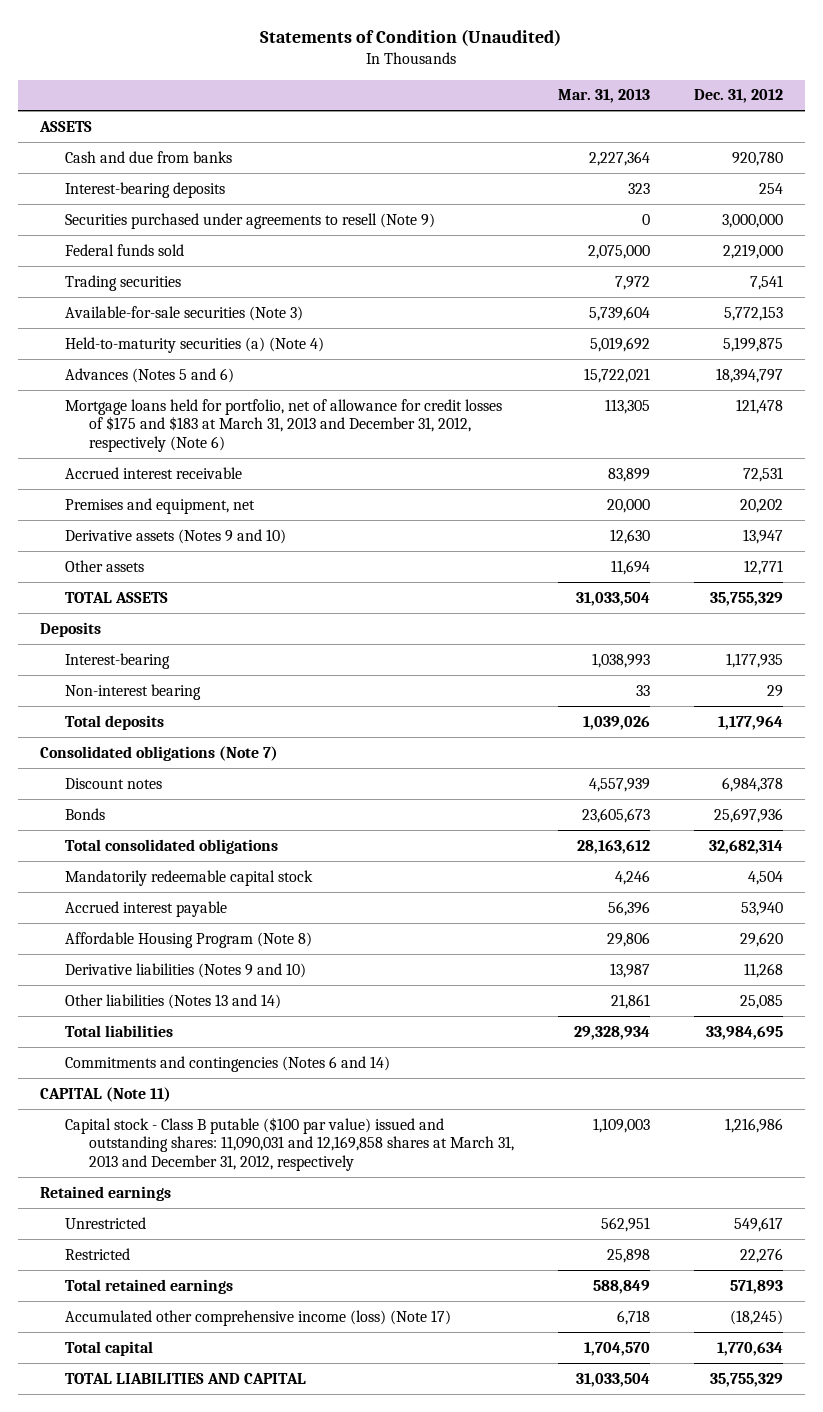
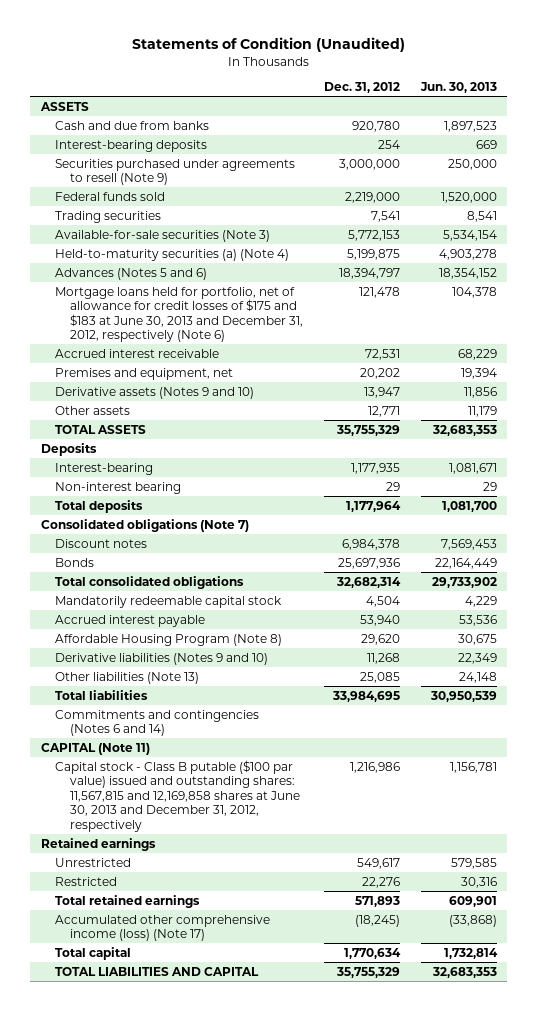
[557,89,650,104] Mar. 31, 2013 -> none
none -> [419,82,497,94] Jun. 30, 2013
[64,398,502,452] Mortgage loans held for portfolio, net of allowance for credit losses of $175 and $183 at March 31, 2013 and December 31, 2012, respectively (Note 6) -> [55,286,303,343] Mortgage loans held for portfolio, net of allowance for credit losses of $175 and $183 at June 30, 2013 and December 31, 2012, respectively (Note 6)
[64,993,281,1009] Other liabilities (Notes 13 and 14) -> [55,671,200,684] Other liabilities (Note 13)
[64,1116,514,1171] Capital stock - Class B putable ($100 par value) issued and outstanding shares: 11,090,031 and 12,169,858 shares at March 31, 2013 and December 31, 2012, respectively -> [55,759,300,833] Capital stock - Class B putable ($100 par value) issued and outstanding shares: 11,567,815 and 12,169,858 shares at June 30, 2013 and December 31, 2012, respectively

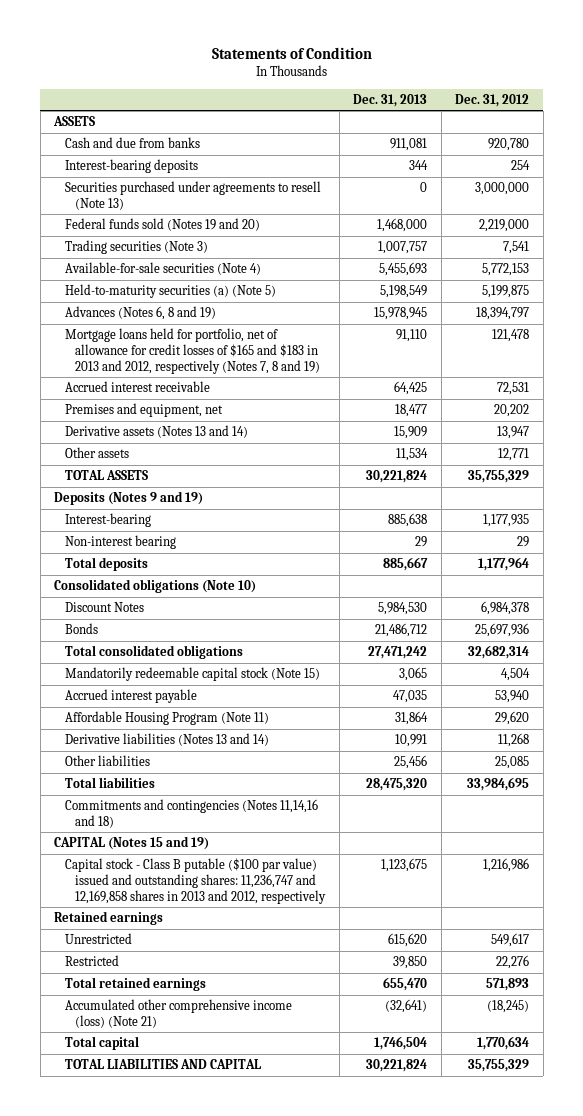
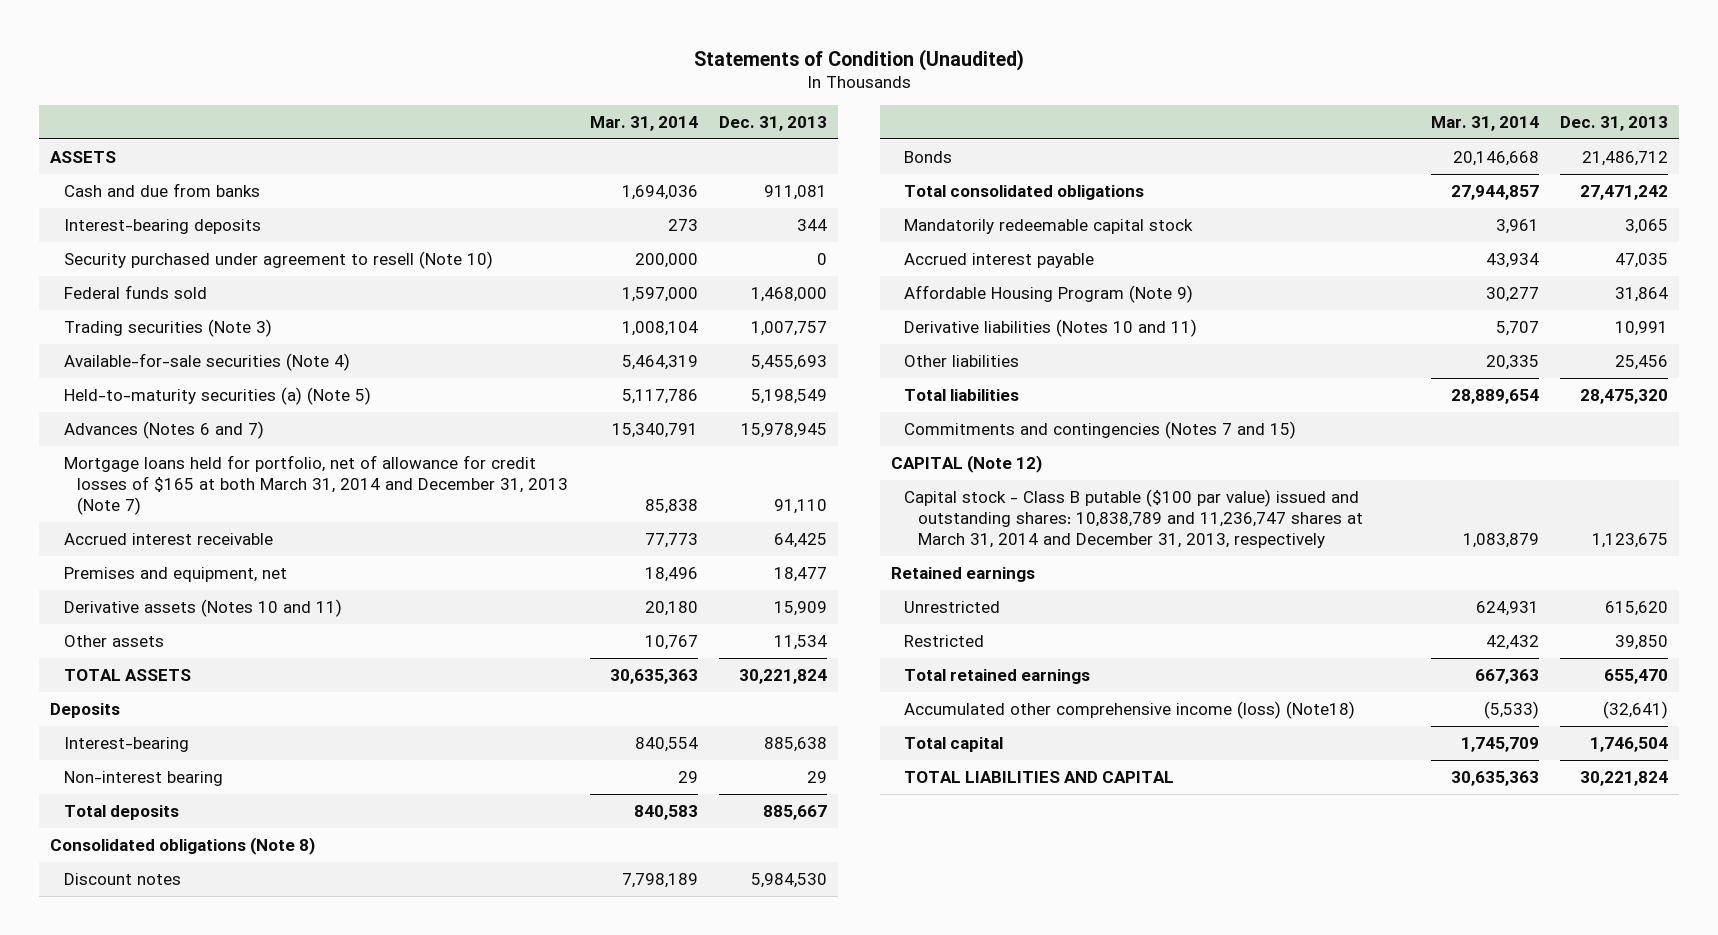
[211,47,372,60] Statements of Condition -> [693,48,1024,71] Statements of Condition (Unaudited)
[455,93,530,107] Dec. 31, 2012 -> none
none -> [589,116,698,132] Mar. 31, 2014
[64,181,321,210] Securities purchased under agreements to resell (Note 13) -> [63,250,493,269] Security purchased under agreement to resell (Note 10)
[64,218,260,232] Federal funds sold (Notes 19 and 20) -> [63,284,207,299] Federal funds sold
[64,306,216,321] Advances (Notes 6, 8 and 19) -> [63,420,264,439] Advances (Notes 6 and 7)
[64,328,321,374] Mortgage loans held for portfolio, net of allowance for credit losses of $165 and $183 in 2013 and 2012, respectively (Notes 7, 8 and 19) -> [63,454,569,516] Mortgage loans held for portfolio, net of allowance for credit losses of $165 at both March 31, 2014 and December 31, 2013 (Note 7)
[64,425,248,439] Derivative assets (Notes 13 and 14) -> [63,598,342,617] Derivative assets (Notes 10 and 11)
[54,491,204,506] Deposits (Notes 9 and 19) -> [49,702,120,718] Deposits
[54,579,257,594] Consolidated obligations (Note 10) -> [49,836,315,855] Consolidated obligations (Note 8)
[64,602,144,613] Discount Notes -> [63,872,181,885] Discount notes
[64,667,320,682] Mandatorily redeemable capital stock (Note 15) -> [904,218,1194,234] Mandatorily redeemable capital stock
[64,711,269,726] Affordable Housing Program (Note 11) -> [904,284,1194,303] Affordable Housing Program (Note 9)
[64,733,269,747] Derivative liabilities (Notes 13 and 14) -> [904,318,1198,337] Derivative liabilities (Notes 10 and 11)
[64,799,318,828] Commitments and contingencies (Notes 11,14,16 and 18) -> [904,420,1297,439] Commitments and contingencies (Notes 7 and 15)
[54,836,210,851] CAPITAL (Notes 15 and 19) -> [890,454,1042,473] CAPITAL (Note 12)
[64,858,327,904] Capital stock - Class B putable ($100 par value) issued and outstanding shares: 11,236,747 and 12,169,858 shares in 2013 and 2012, respectively -> [904,488,1364,549] Capital stock - Class B putable ($100 par value) issued and outstanding shares: 10,838,789 and 11,236,747 shares at March 31, 2014 and December 31, 2013, respectively
[64,999,292,1028] Accumulated other comprehensive income (loss) (Note 21) -> [904,700,1356,719] Accumulated other comprehensive income (loss) (Note18)

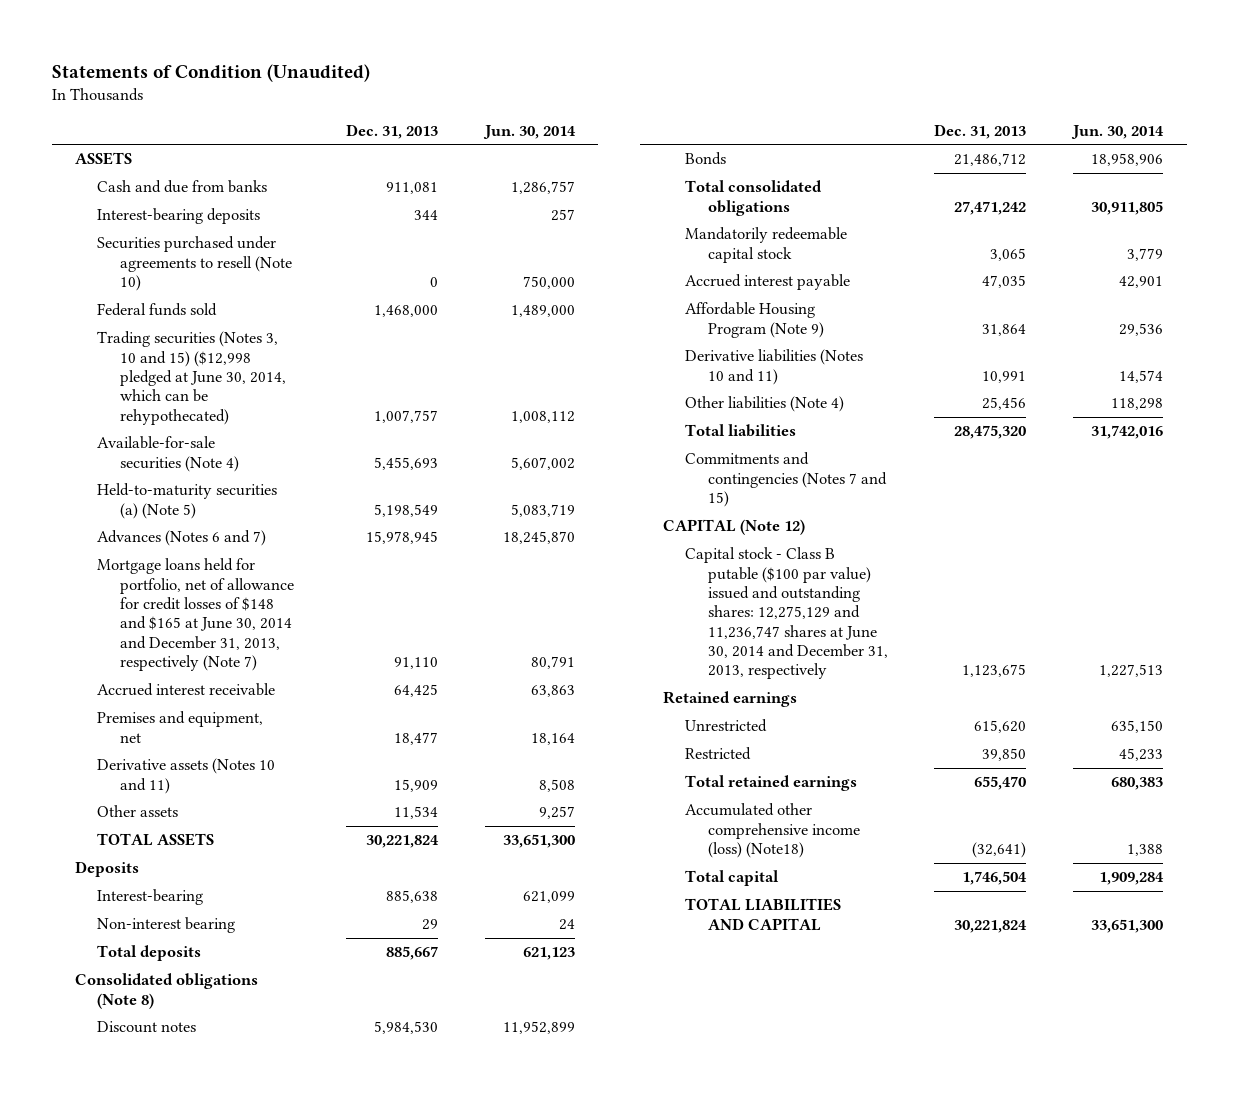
[589,116,698,132] Mar. 31, 2014 -> none
none -> [483,124,577,139] Jun. 30, 2014
[63,250,493,269] Security purchased under agreement to resell (Note 10) -> [97,236,292,292] Securities purchased under agreements to resell (Note 10)
[63,318,272,337] Trading securities (Note 3) -> [97,331,286,425] Trading securities (Notes 3, 10 and 15) ($12,998 pledged at June 30, 2014, which can be rehypothecated)
[63,454,569,516] Mortgage loans held for portfolio, net of allowance for credit losses of $165 at both March 31, 2014 and December 31, 2013 (Note 7) -> [97,558,294,672] Mortgage loans held for portfolio, net of allowance for credit losses of $148 and $165 at June 30, 2014 and December 31, 2013, respectively (Note 7)
[904,354,1020,367] Other liabilities -> [685,396,845,413] Other liabilities (Note 4)
[904,488,1364,549] Capital stock - Class B putable ($100 par value) issued and outstanding shares: 10,838,789 and 11,236,747 shares at March 31, 2014 and December 31, 2013, respectively -> [685,547,888,680] Capital stock - Class B putable ($100 par value) issued and outstanding shares: 12,275,129 and 11,236,747 shares at June 30, 2014 and December 31, 2013, respectively

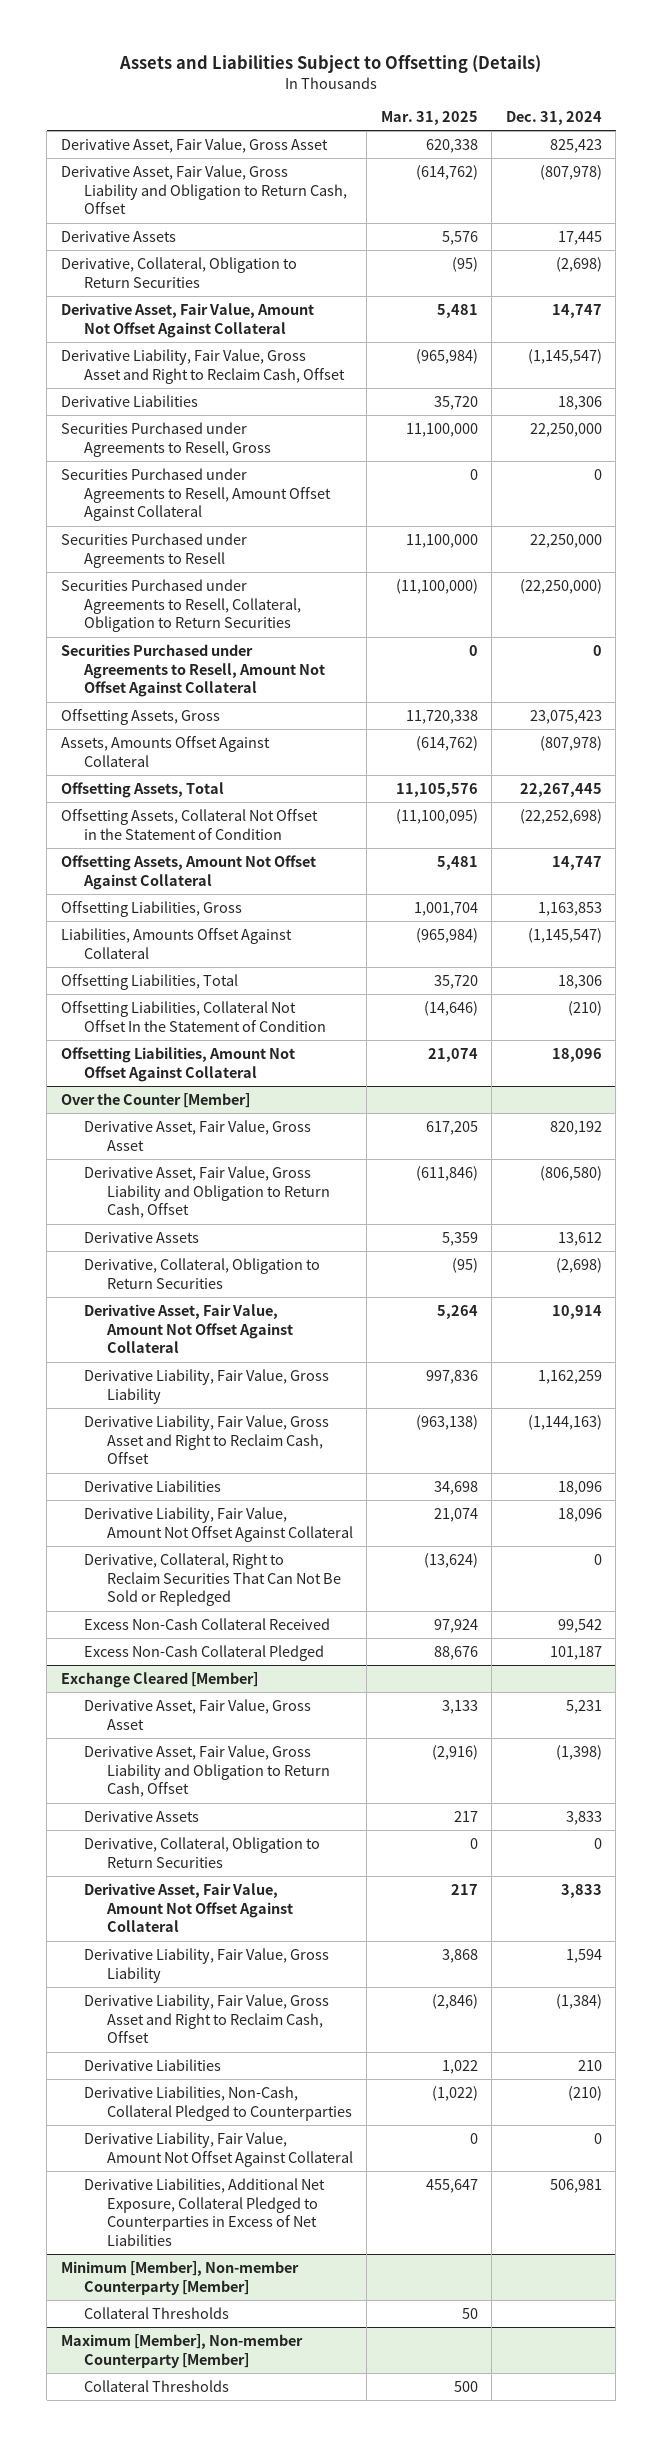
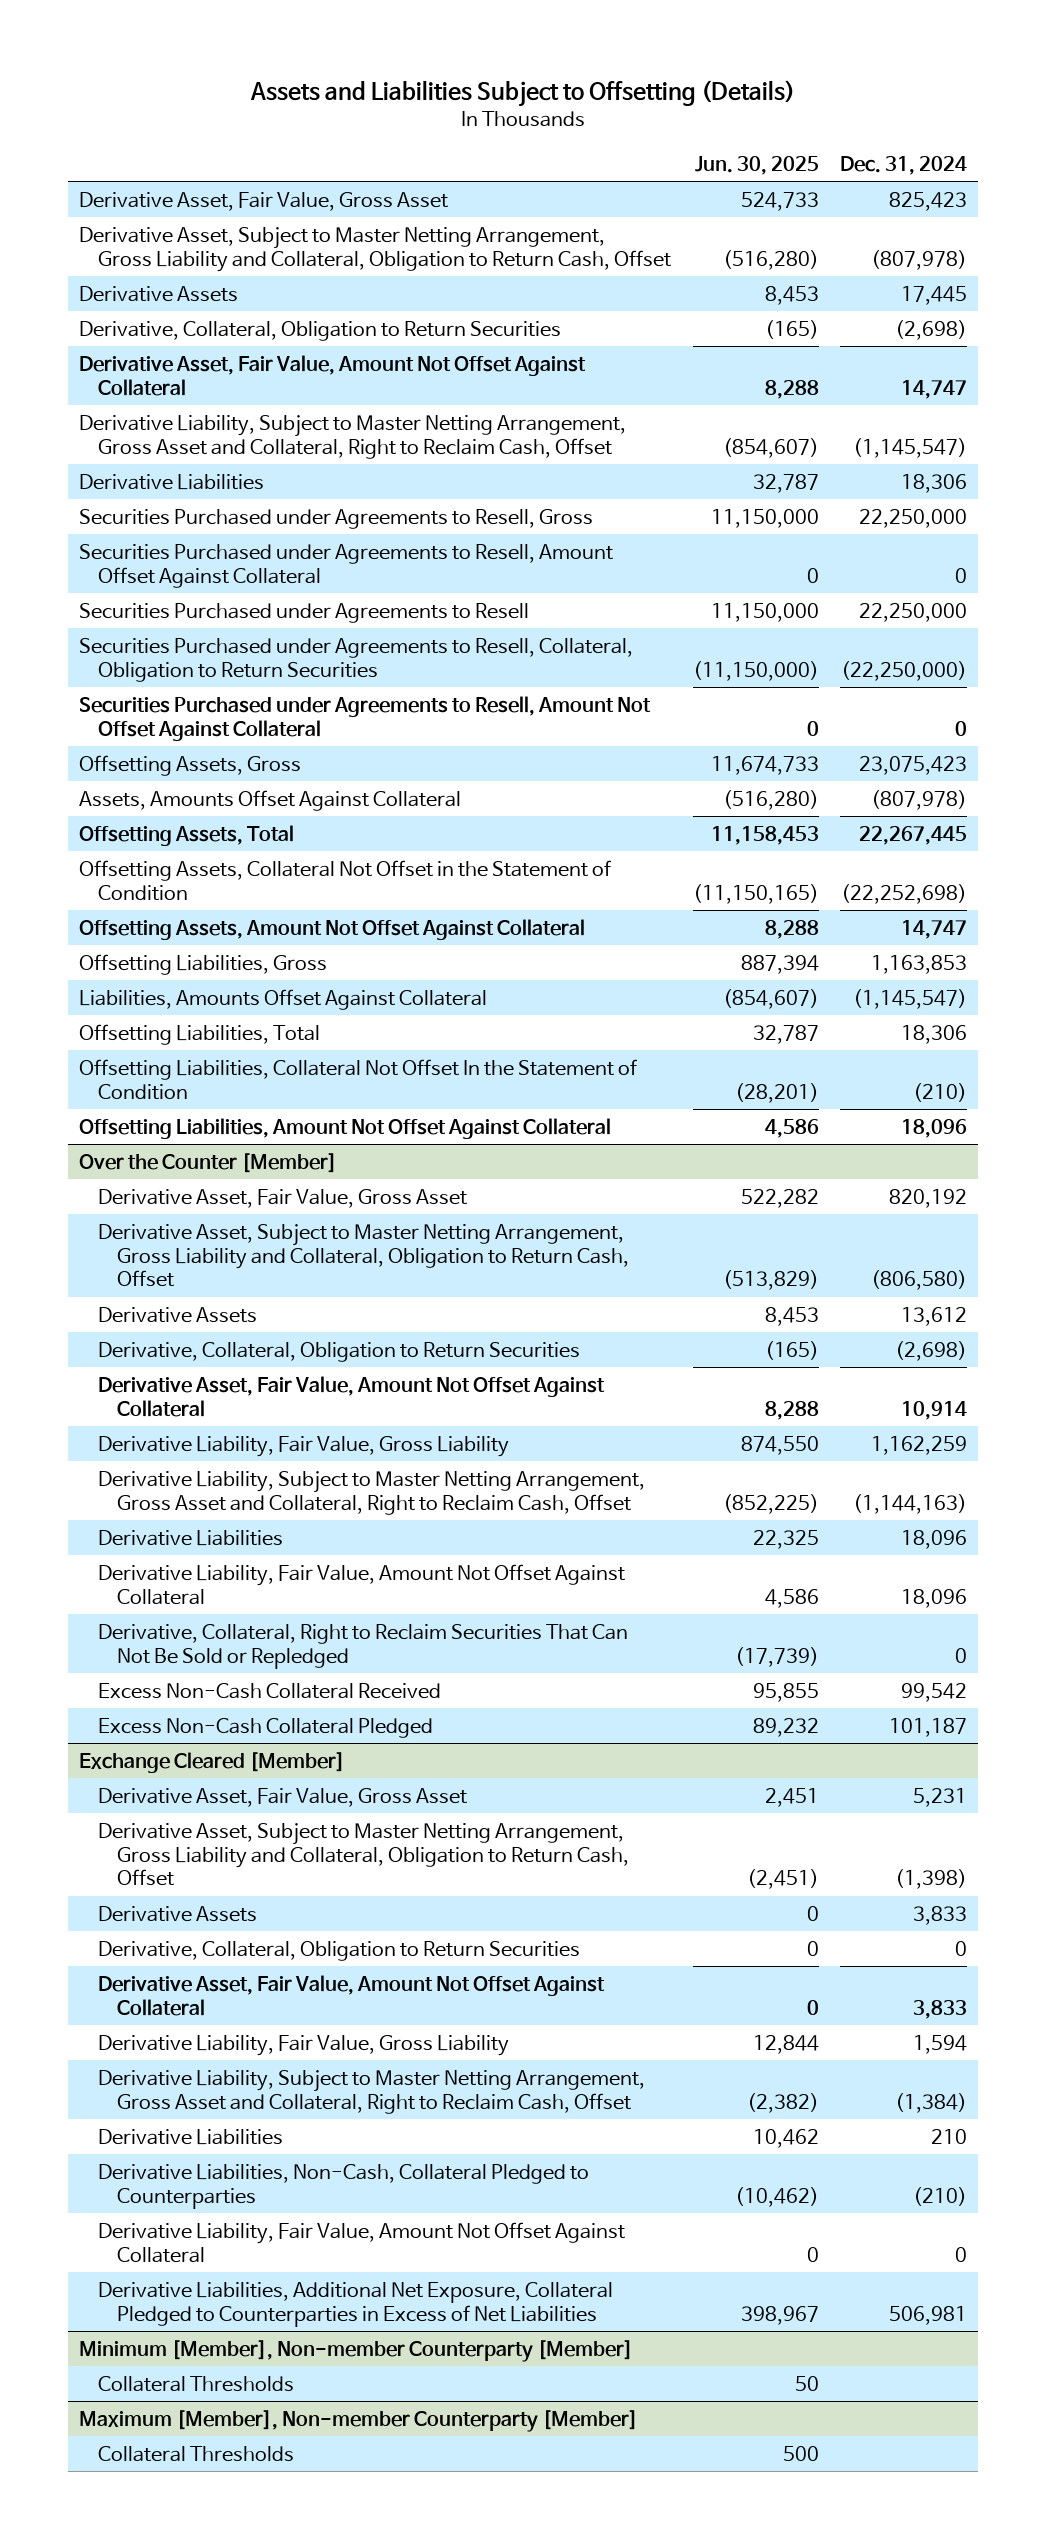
[380,110,478,125] Mar. 31, 2025 -> none
none -> [694,155,819,175] Jun. 30, 2025
[60,164,347,215] Derivative Asset, Fair Value, Gross Liability and Obligation to Return Cash, Offset -> [78,226,671,272] Derivative Asset, Subject to Master Netting Arrangement, Gross Liability and Collateral, Obligation to Return Cash, Offset
[60,348,345,384] Derivative Liability, Fair Value, Gross Asset and Right to Reclaim Cash, Offset -> [78,414,626,459] Derivative Liability, Subject to Master Netting Arrangement, Gross Asset and Collateral, Right to Reclaim Cash, Offset
[83,1165,330,1219] Derivative Asset, Fair Value, Gross Liability and Obligation to Return Cash, Offset -> [97,1223,629,1288] Derivative Asset, Subject to Master Netting Arrangement, Gross Liability and Collateral, Obligation to Return Cash, Offset
[83,1414,329,1465] Derivative Liability, Fair Value, Gross Asset and Right to Reclaim Cash, Offset -> [97,1470,645,1515] Derivative Liability, Subject to Master Netting Arrangement, Gross Asset and Collateral, Right to Reclaim Cash, Offset
[83,1744,330,1798] Derivative Asset, Fair Value, Gross Liability and Obligation to Return Cash, Offset -> [97,1822,629,1887] Derivative Asset, Subject to Master Netting Arrangement, Gross Liability and Collateral, Obligation to Return Cash, Offset
[83,1993,329,2044] Derivative Liability, Fair Value, Gross Asset and Right to Reclaim Cash, Offset -> [97,2069,645,2114] Derivative Liability, Subject to Master Netting Arrangement, Gross Asset and Collateral, Right to Reclaim Cash, Offset

